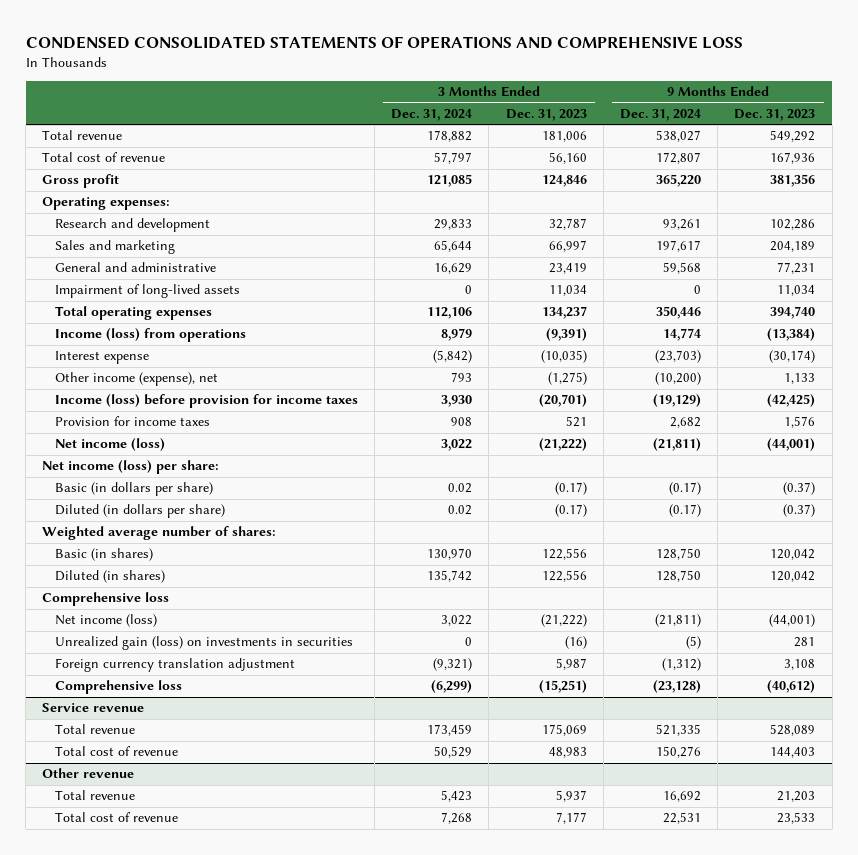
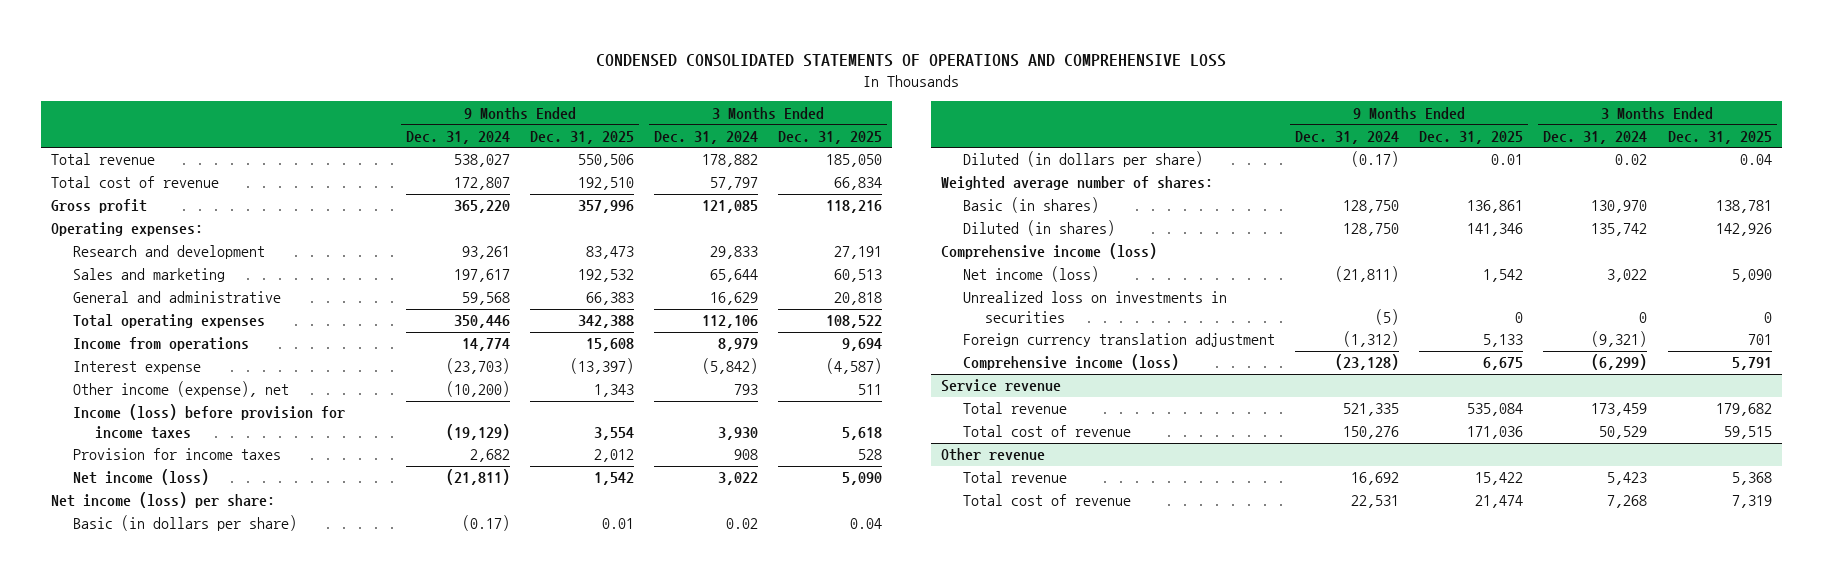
[505,108,587,121] Dec. 31, 2023 -> none
[734,108,816,121] Dec. 31, 2023 -> none
none -> [529,130,634,144] Dec. 31, 2025
none -> [778,130,883,144] Dec. 31, 2025
[54,284,240,299] Impairment of long-lived assets -> none
[54,328,246,343] Income (loss) from operations -> [73,337,250,352] Income from operations
[42,592,170,607] Comprehensive loss -> [940,243,1157,260] Comprehensive income (loss)
[54,636,353,651] Unrealized gain (loss) on investments in securities -> [962,291,1227,323] Unrealized loss on investments in securities
[54,680,182,695] Comprehensive loss -> [962,354,1179,371] Comprehensive income (loss)

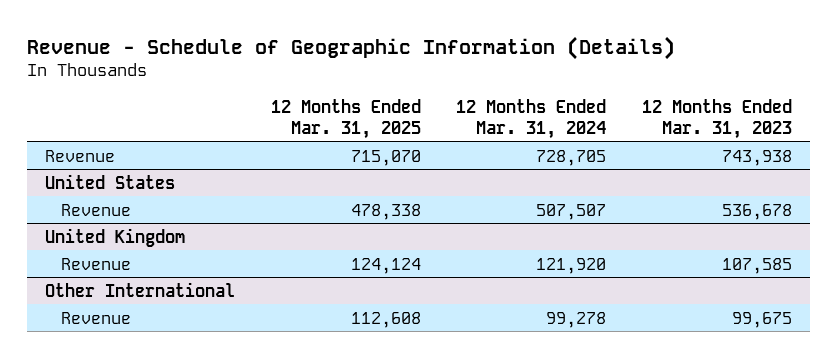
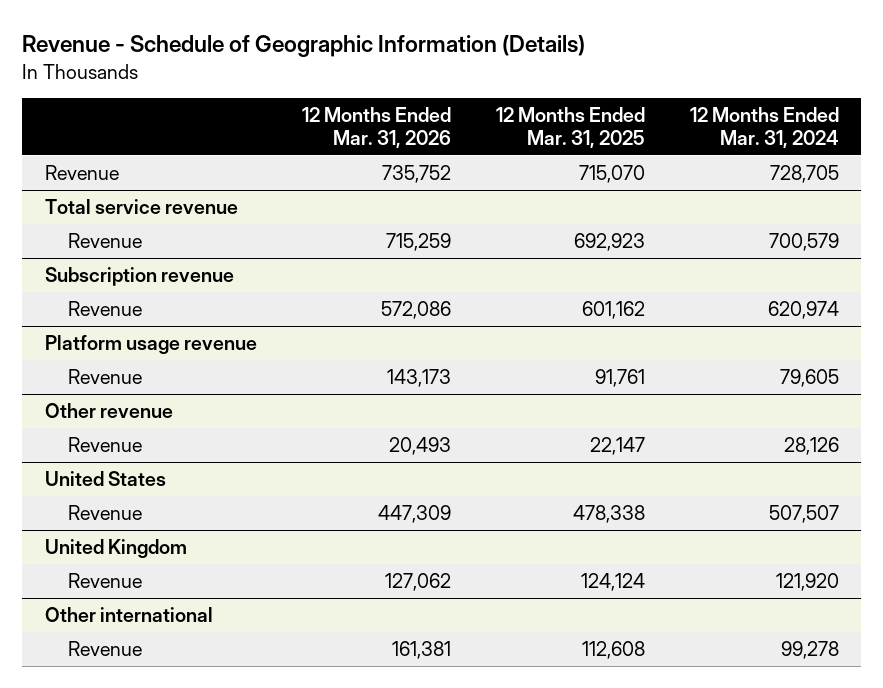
[642,98,793,139] 12 Months Ended Mar. 31, 2023 -> none
none -> [301,107,451,149] 12 Months Ended Mar. 31, 2026
none -> [44,198,238,214] Total service revenue
none -> [68,232,143,248] Revenue
none -> [44,266,234,286] Subscription revenue
none -> [68,300,143,316] Revenue
none -> [44,334,257,354] Platform usage revenue
none -> [68,368,143,384] Revenue
none -> [44,402,173,418] Other revenue
none -> [68,436,143,452] Revenue
[45,281,236,297] Other International -> [44,606,213,622] Other international

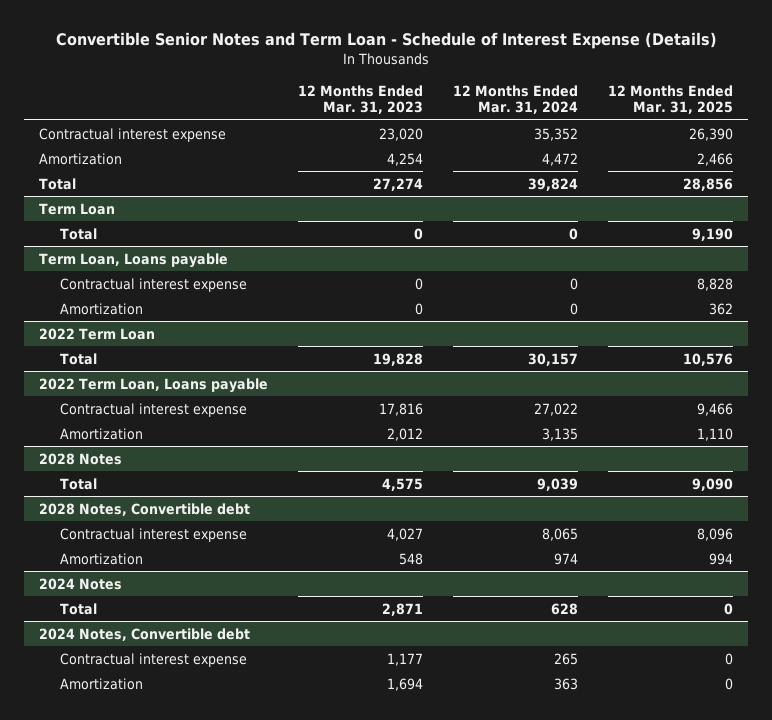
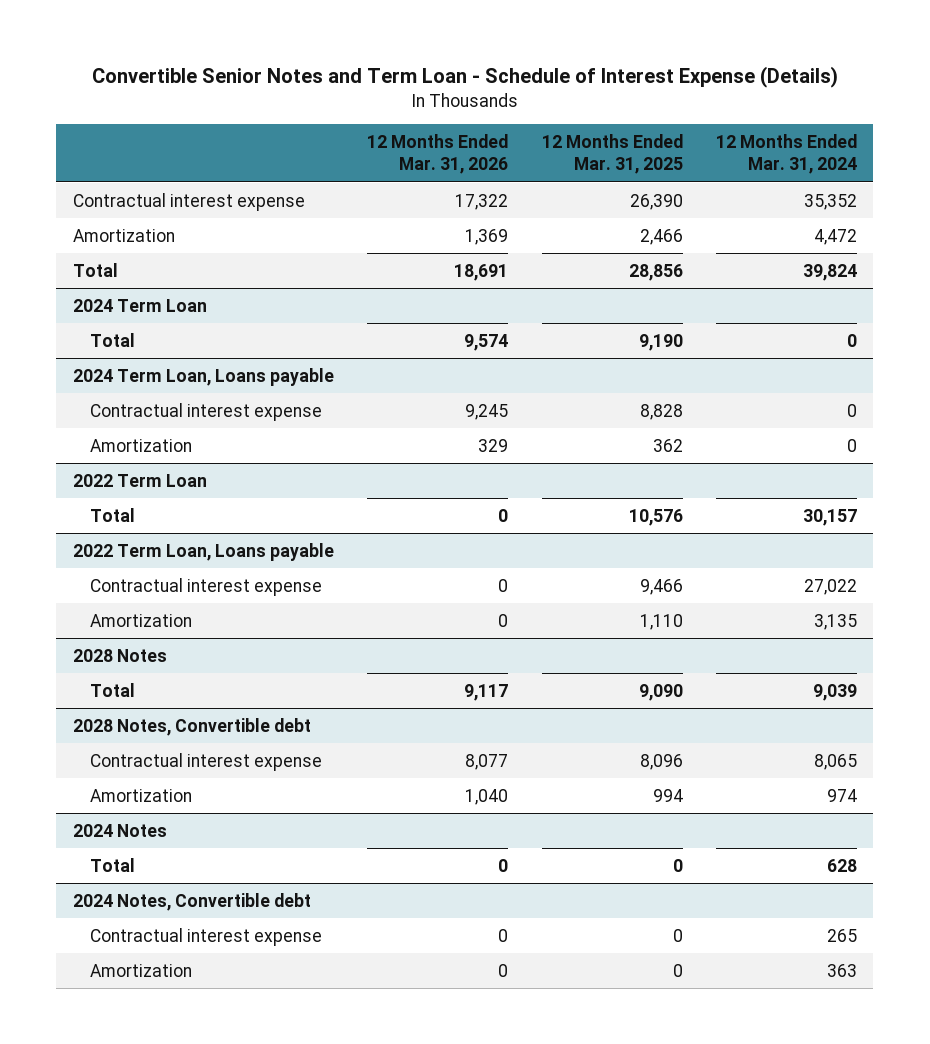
[297,84,423,114] 12 Months Ended Mar. 31, 2023 -> none
none -> [367,133,509,175] 12 Months Ended Mar. 31, 2026
[38,202,115,215] Term Loan -> [73,298,208,312] 2024 Term Loan
[38,252,228,268] Term Loan, Loans payable -> [73,367,335,386] 2024 Term Loan, Loans payable

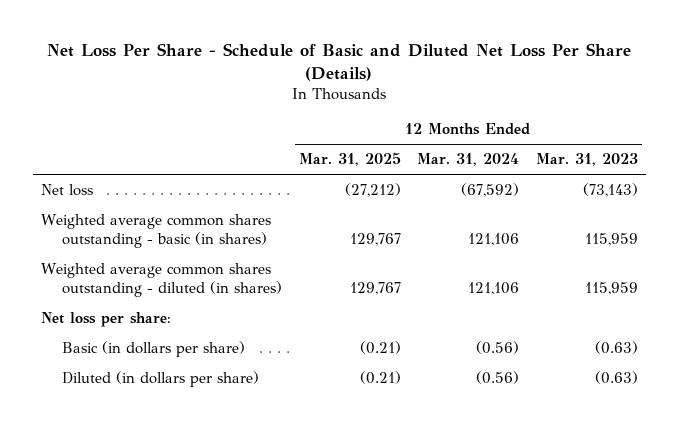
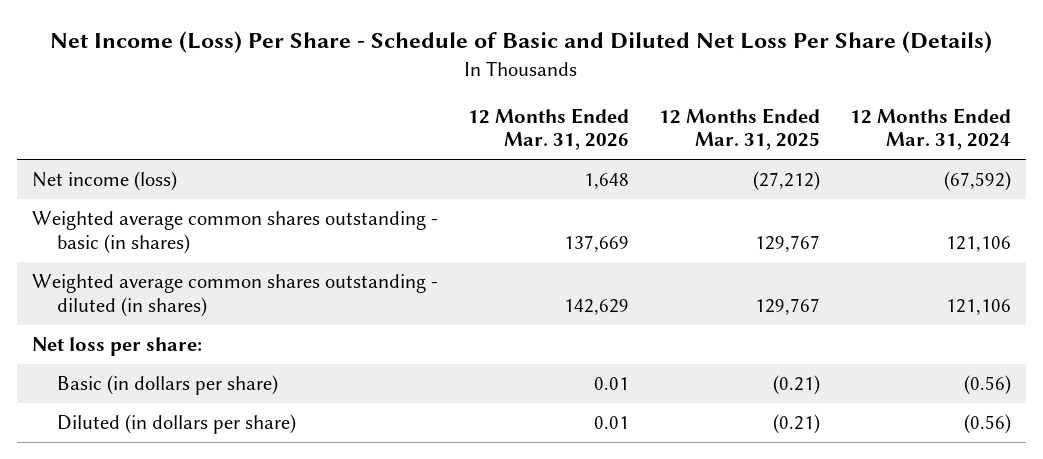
[47,42,632,81] Net Loss Per Share - Schedule of Basic and Diluted Net Loss Per Share (Details) -> [50,31,993,54] Net Income (Loss) Per Share - Schedule of Basic and Diluted Net Loss Per Share (Details)
[535,153,638,167] Mar. 31, 2023 -> none
none -> [467,107,629,151] 12 Months Ended Mar. 31, 2026
[40,184,93,197] Net loss -> [31,171,177,192] Net income (loss)

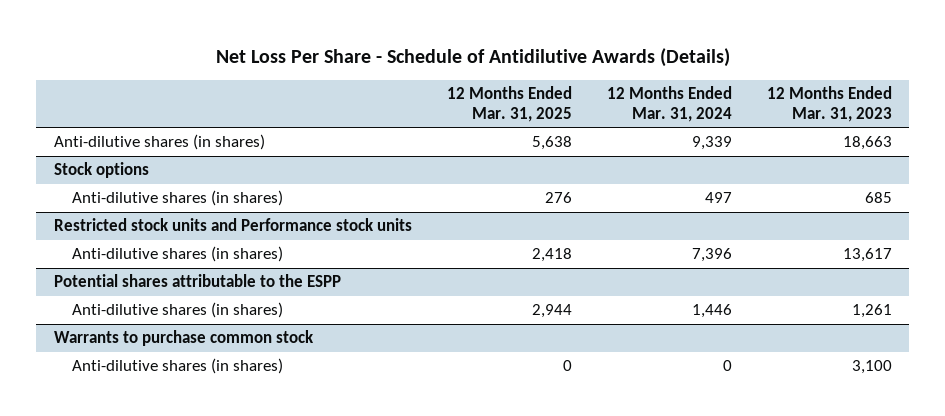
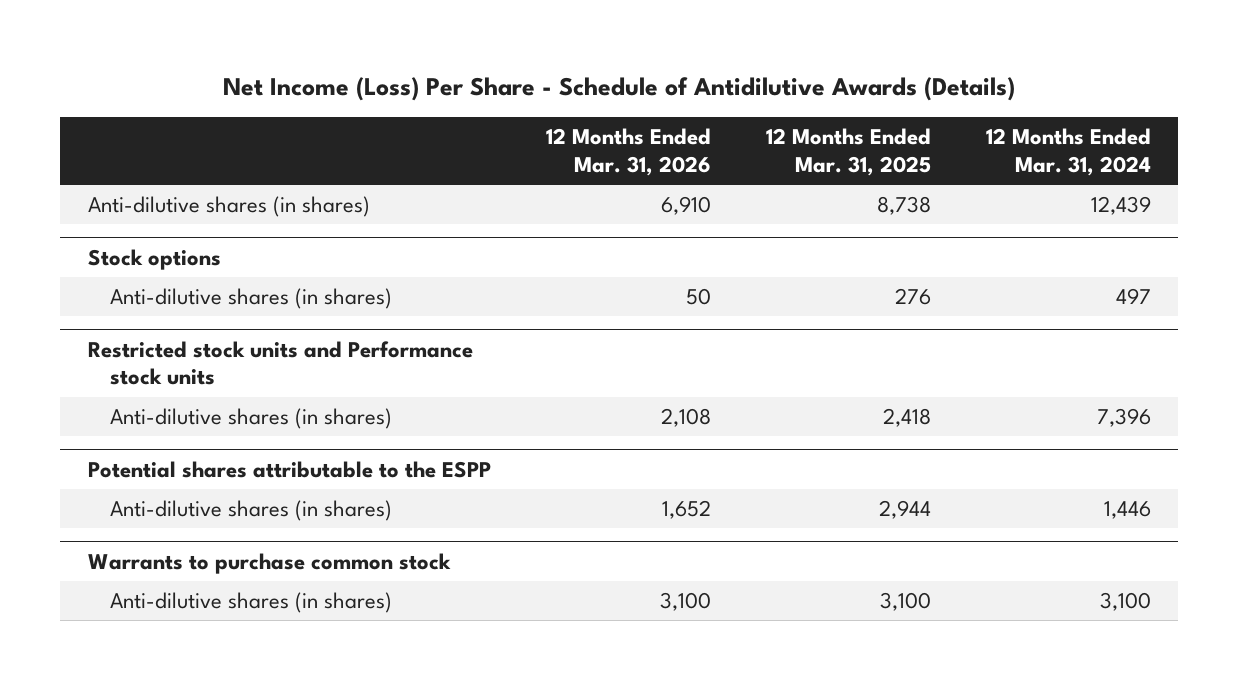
[215,47,730,67] Net Loss Per Share - Schedule of Antidilutive Awards (Details) -> [223,76,1016,101] Net Income (Loss) Per Share - Schedule of Antidilutive Awards (Details)
[766,86,892,123] 12 Months Ended Mar. 31, 2023 -> none
none -> [545,128,711,176] 12 Months Ended Mar. 31, 2026
[531,136,572,151] 5,638 -> [876,196,931,216] 8,738
[691,136,732,151] 9,339 -> [1090,196,1151,216] 12,439
[562,360,572,372] 0 -> [879,592,931,612] 3,100
[722,360,732,372] 0 -> [1099,592,1151,612] 3,100

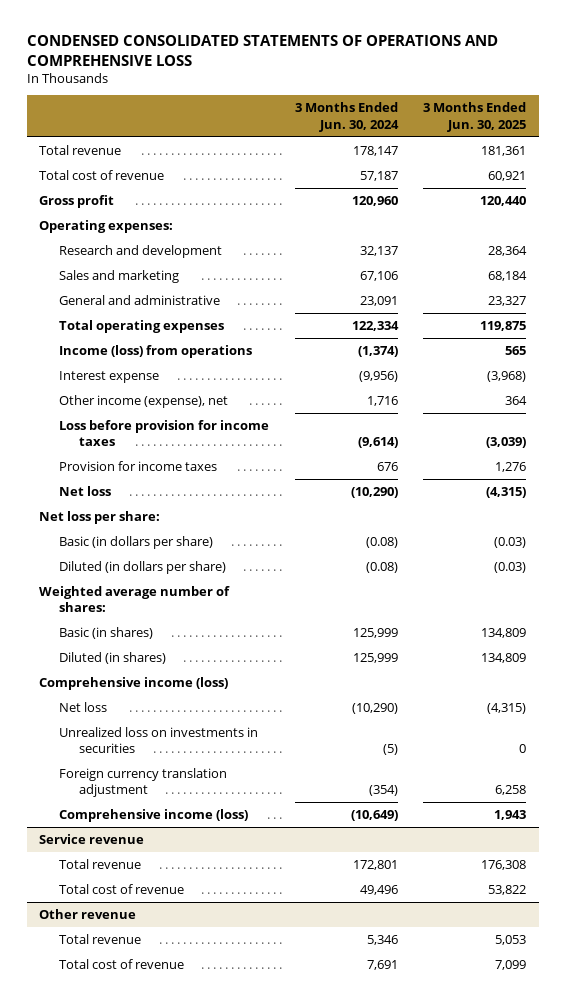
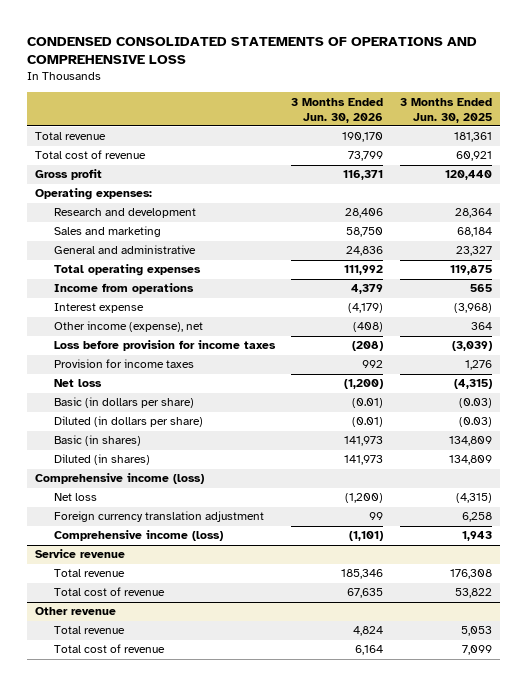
[294,102,399,132] 3 Months Ended Jun. 30, 2024 -> none
none -> [291,97,384,123] 3 Months Ended Jun. 30, 2026
[59,344,253,358] Income (loss) from operations -> [53,283,194,295] Income from operations
[39,510,161,524] Net loss per share: -> none
[39,585,231,613] Weighted average number of shares: -> none
[59,726,259,754] Unrealized loss on investments in securities -> none

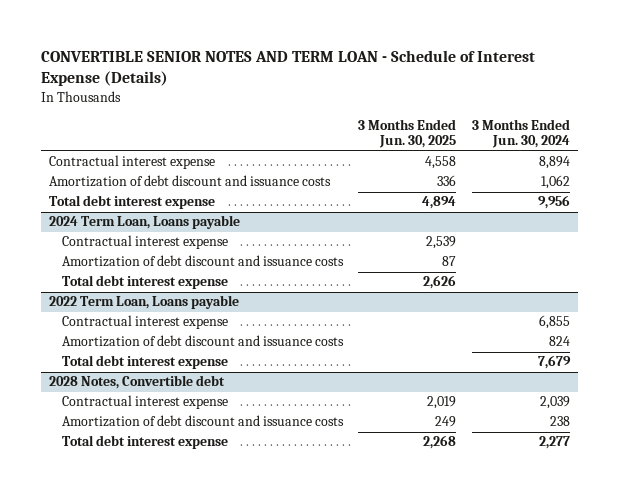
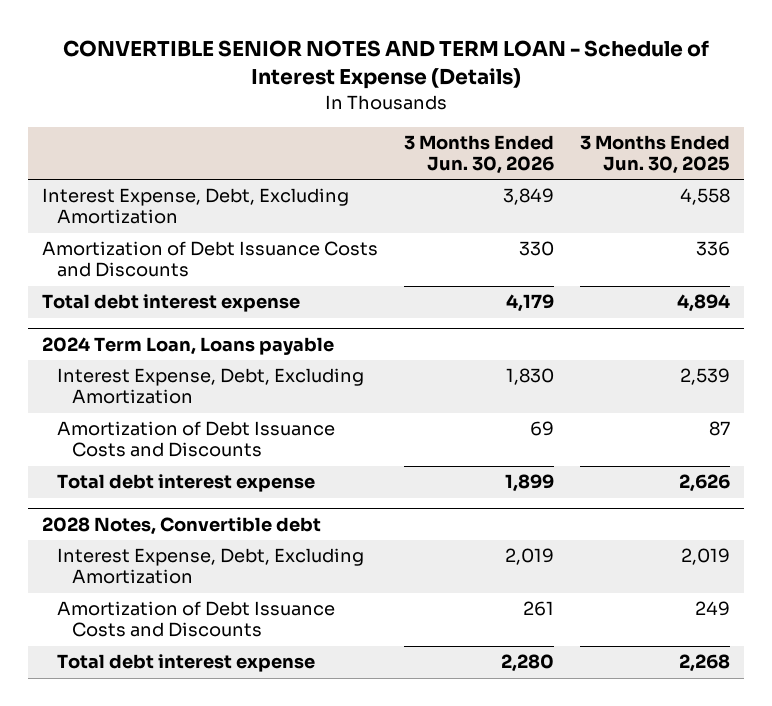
[472,118,571,149] 3 Months Ended Jun. 30, 2024 -> none
none -> [403,134,554,174] 3 Months Ended Jun. 30, 2026
[49,155,216,170] Contractual interest expense -> [41,188,349,225] Interest Expense, Debt, Excluding Amortization
[49,175,332,188] Amortization of debt discount and issuance costs -> [41,241,378,278] Amortization of Debt Issuance Costs and Discounts
[61,235,228,250] Contractual interest expense -> [56,368,364,405] Interest Expense, Debt, Excluding Amortization
[61,255,344,268] Amortization of debt discount and issuance costs -> [56,421,335,458] Amortization of Debt Issuance Costs and Discounts
[49,295,240,310] 2022 Term Loan, Loans payable -> none
[61,315,228,330] Contractual interest expense -> none
[61,335,344,348] Amortization of debt discount and issuance costs -> none
[61,355,228,370] Total debt interest expense -> none
[61,395,228,410] Contractual interest expense -> [56,548,364,585] Interest Expense, Debt, Excluding Amortization
[61,415,344,428] Amortization of debt discount and issuance costs -> [56,601,335,638] Amortization of Debt Issuance Costs and Discounts

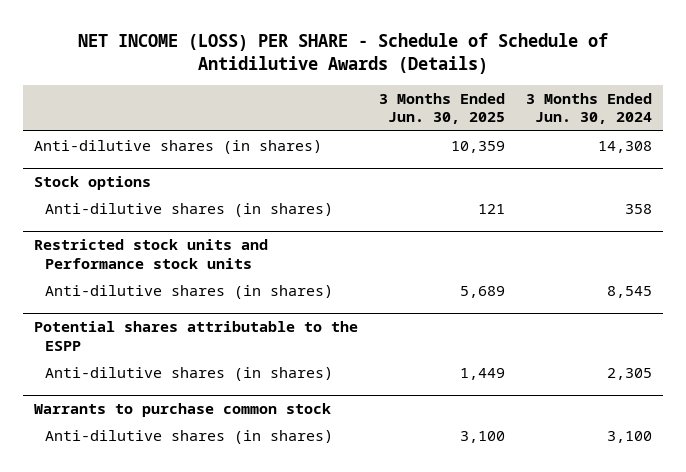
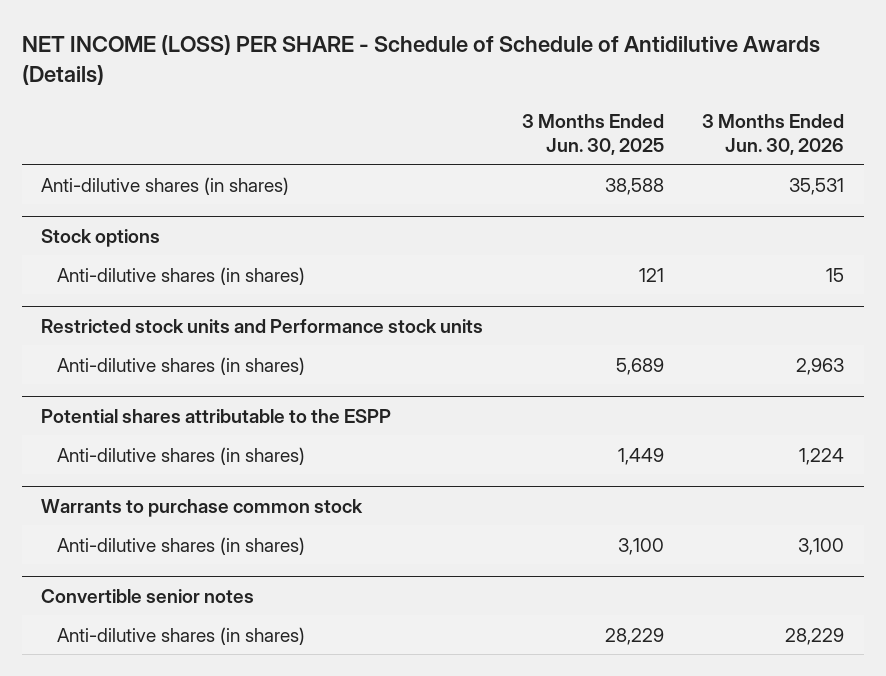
[526,92,653,125] 3 Months Ended Jun. 30, 2024 -> none
none -> [702,113,845,155] 3 Months Ended Jun. 30, 2026
[451,140,506,153] 10,359 -> [604,177,664,195] 38,588
none -> [41,588,255,603] Convertible senior notes
none -> [56,626,305,645] Anti-dilutive shares (in shares)

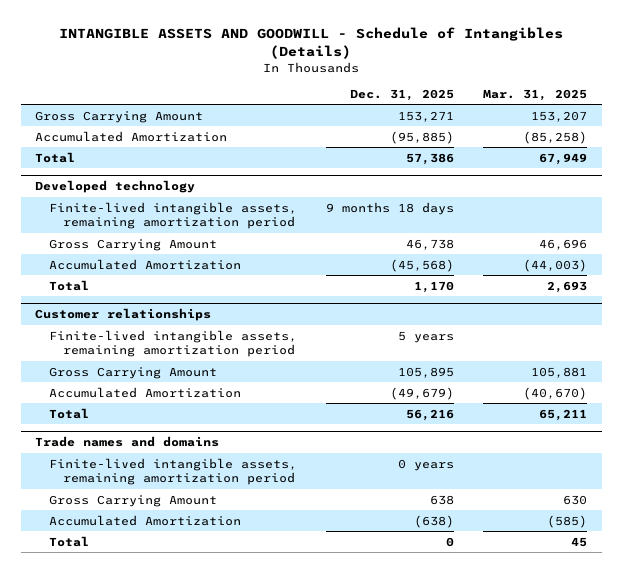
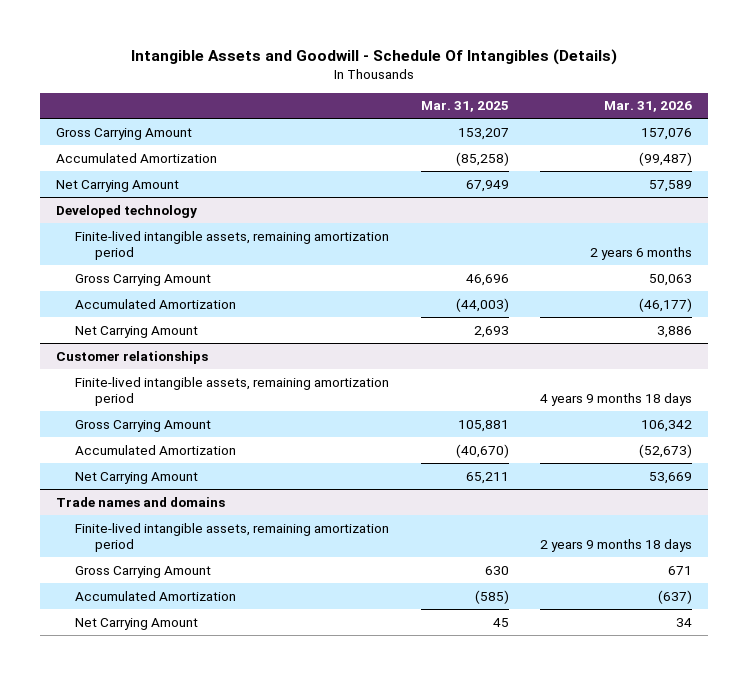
[59,27,564,60] INTANGIBLE ASSETS AND GOODWILL - Schedule of Intangibles (Details) -> [130,48,617,65] Intangible Assets and Goodwill - Schedule Of Intangibles (Details)
[350,88,455,101] Dec. 31, 2025 -> none
none -> [604,101,693,113] Mar. 31, 2026
[35,151,76,163] Total -> [55,179,179,192] Net Carrying Amount
[49,279,90,291] Total -> [75,325,199,338] Net Carrying Amount
[49,407,90,419] Total -> [75,471,199,484] Net Carrying Amount
[49,535,90,547] Total -> [75,617,199,630] Net Carrying Amount

